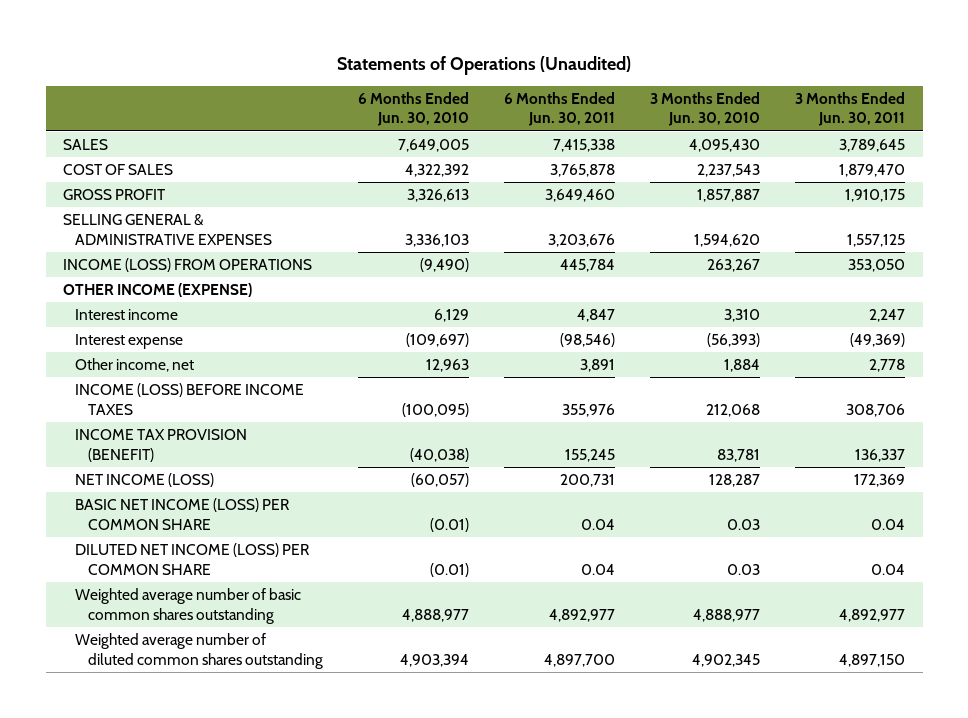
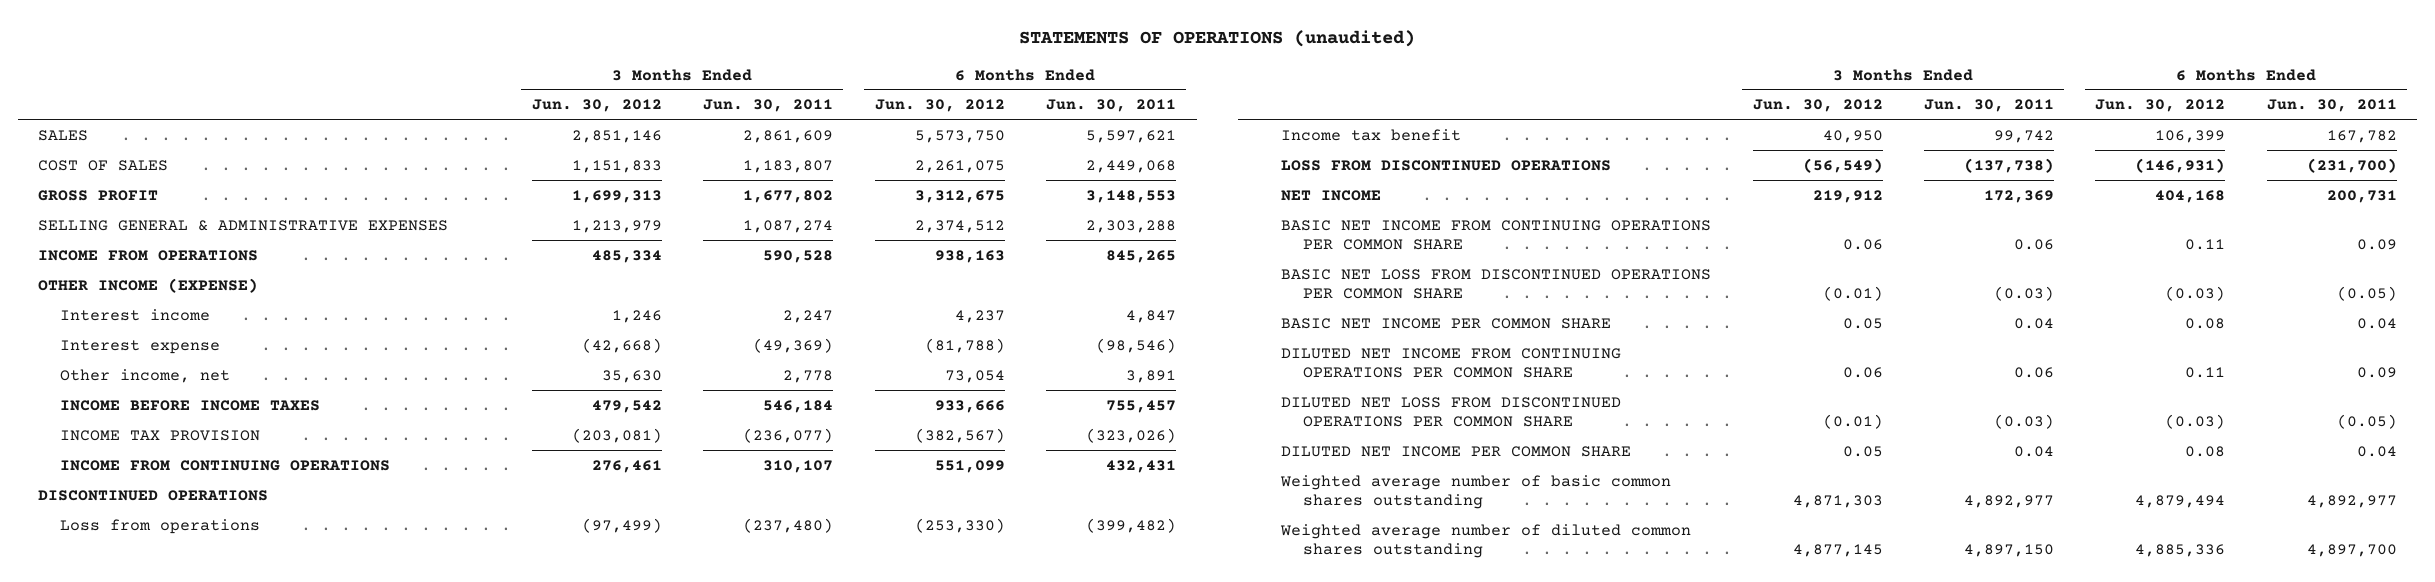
[337,55,632,75] Statements of Operations (Unaudited) -> [1019,30,1416,48] STATEMENTS OF OPERATIONS (unaudited)
[357,91,469,127] 6 Months Ended Jun. 30, 2010 -> none
[650,91,761,127] 3 Months Ended Jun. 30, 2010 -> none
none -> [531,99,662,113] Jun. 30, 2012
none -> [874,99,1005,113] Jun. 30, 2012
[553,139,616,153] 7,415,338 -> [1085,129,1176,143] 5,597,621
[839,139,906,153] 3,789,645 -> [743,129,834,143] 2,861,609
[550,164,616,178] 3,765,878 -> [1085,159,1176,173] 2,449,068
[839,164,906,178] 1,879,470 -> [743,159,834,173] 1,183,807
[545,189,616,203] 3,649,460 -> [1085,189,1176,203] 3,148,553
[845,189,906,203] 1,910,175 -> [743,189,834,203] 1,677,802
[548,233,616,247] 3,203,676 -> [1085,219,1176,233] 2,303,288
[847,233,906,247] 1,557,125 -> [743,219,834,233] 1,087,274
[63,258,313,273] INCOME (LOSS) FROM OPERATIONS -> [38,249,259,261] INCOME FROM OPERATIONS
[560,259,616,273] 445,784 -> [1105,249,1176,263] 845,265
[848,259,906,273] 353,050 -> [763,249,834,263] 590,528
[75,383,305,415] INCOME (LOSS) BEFORE INCOME TAXES -> [60,399,321,411] INCOME BEFORE INCOME TAXES
[562,403,616,417] 355,976 -> [1105,399,1176,413] 755,457
[846,403,906,417] 308,706 -> [763,399,834,413] 546,184
none -> [60,429,261,441] INCOME TAX PROVISION
none -> [60,459,391,471] INCOME FROM CONTINUING OPERATIONS
none -> [38,489,269,501] DISCONTINUED OPERATIONS
none -> [60,518,261,534] Loss from operations
[75,429,248,462] INCOME TAX PROVISION (BENEFIT) -> [1281,128,1462,141] Income tax benefit
[565,448,616,462] 155,245 -> [2326,129,2397,143] 167,782
[855,448,906,462] 136,337 -> [1993,129,2054,143] 99,742
none -> [1281,159,1612,171] LOSS FROM DISCONTINUED OPERATIONS
[75,473,215,488] NET INCOME (LOSS) -> [1281,189,1382,201] NET INCOME
none -> [1281,219,1712,251] BASIC NET INCOME FROM CONTINUING OPERATIONS PER COMMON SHARE
none -> [1281,268,1712,300] BASIC NET LOSS FROM DISCONTINUED OPERATIONS PER COMMON SHARE
[75,498,291,530] BASIC NET INCOME (LOSS) PER COMMON SHARE -> [1281,317,1612,329] BASIC NET INCOME PER COMMON SHARE
none -> [1281,347,1622,379] DILUTED NET INCOME FROM CONTINUING OPERATIONS PER COMMON SHARE
none -> [1281,396,1622,428] DILUTED NET LOSS FROM DISCONTINUED OPERATIONS PER COMMON SHARE
[75,543,311,575] DILUTED NET INCOME (LOSS) PER COMMON SHARE -> [1281,445,1632,457] DILUTED NET INCOME PER COMMON SHARE

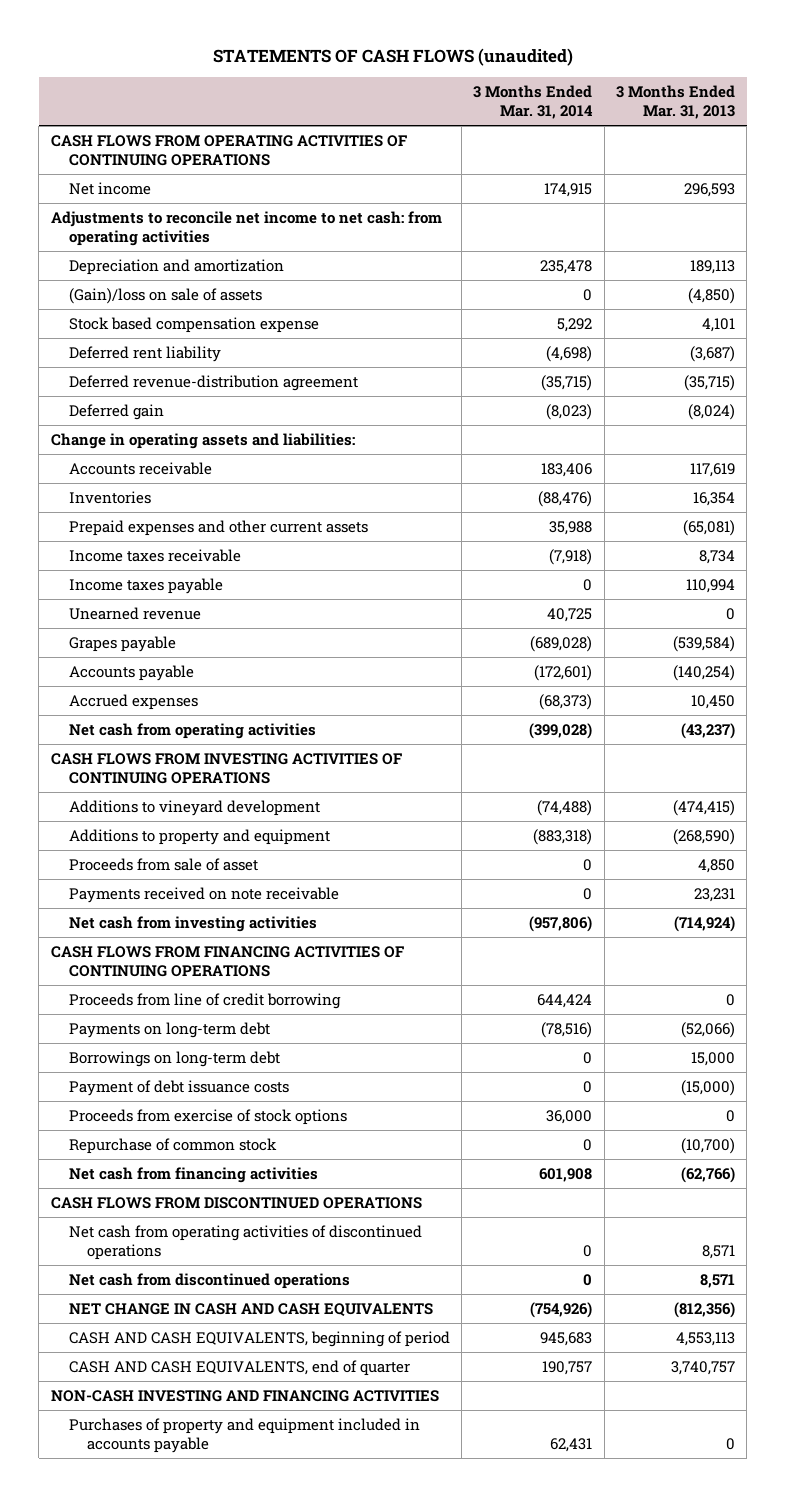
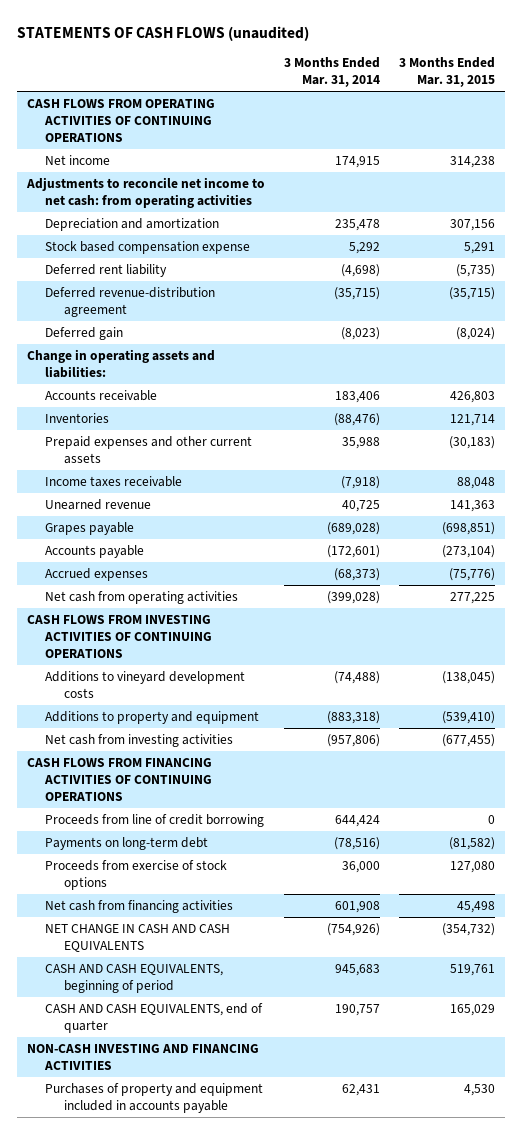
[615,84,735,119] 3 Months Ended Mar. 31, 2013 -> none
none -> [399,56,496,88] 3 Months Ended Mar. 31, 2015
[68,288,262,305] (Gain)/loss on sale of assets -> none
[68,578,223,595] Income taxes payable -> none
[68,800,320,817] Additions to vineyard development -> [45,670,246,699] Additions to vineyard development costs
[68,858,258,872] Proceeds from sale of asset -> none
[68,887,339,904] Payments received on note receivable -> none
[68,1051,280,1068] Borrowings on long-term debt -> none
[68,1080,289,1097] Payment of debt issuance costs -> none
[68,1138,277,1155] Repurchase of common stock -> none
[50,1197,422,1210] CASH FLOWS FROM DISCONTINUED OPERATIONS -> none
[68,1225,422,1261] Net cash from operating activities of discontinued operations -> none
[68,1273,350,1290] Net cash from discontinued operations -> none

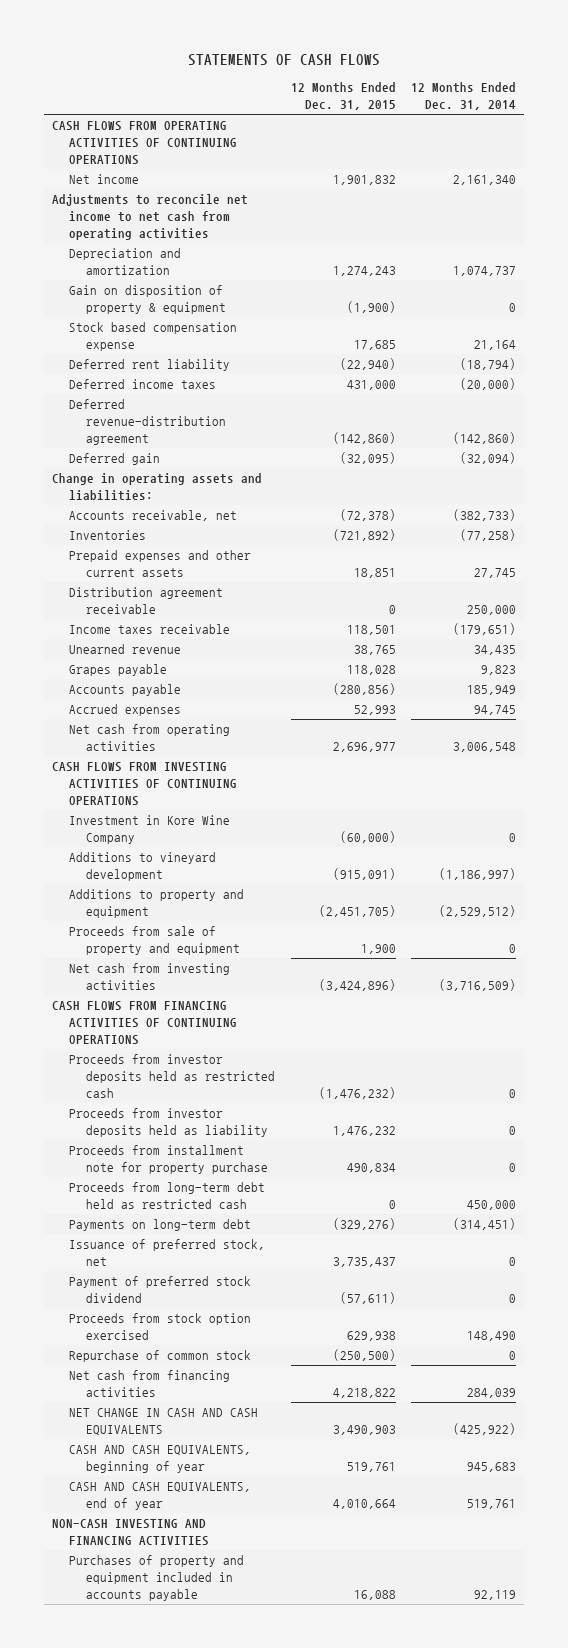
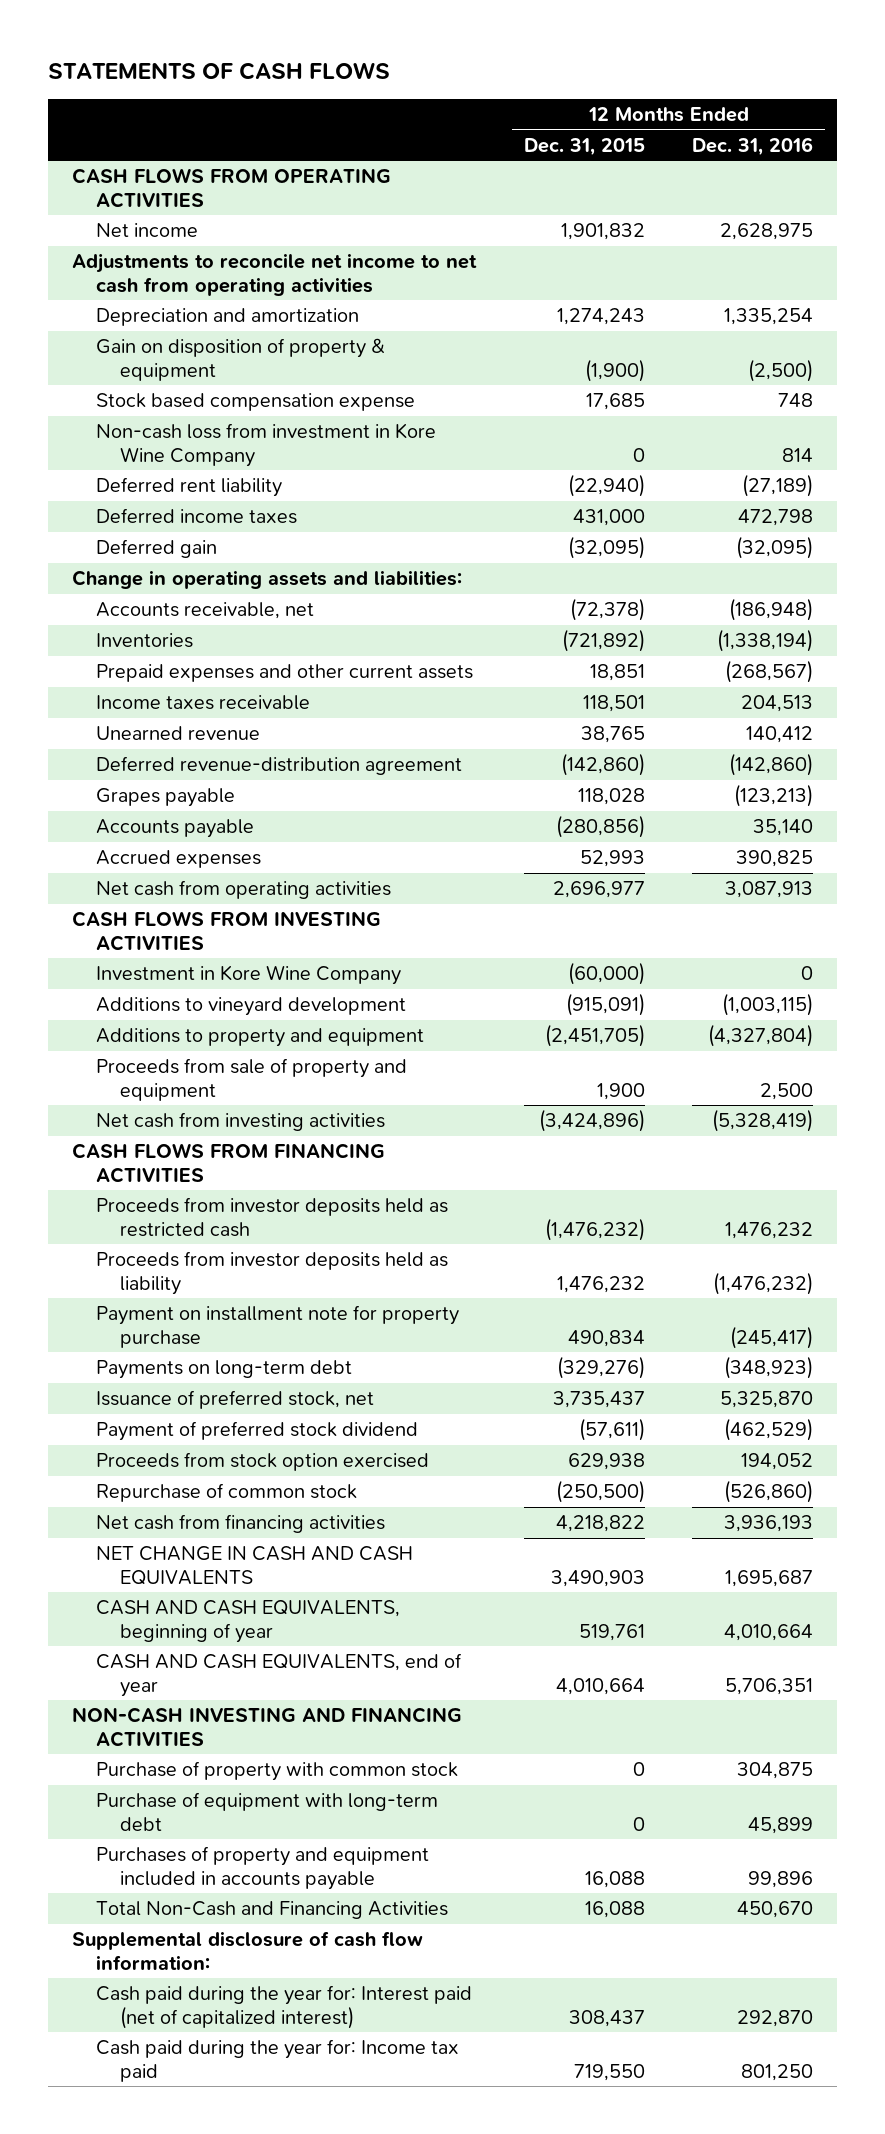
[411,82,517,111] 12 Months Ended Dec. 31, 2014 -> none
none -> [692,136,814,156] Dec. 31, 2016
[51,121,238,165] CASH FLOWS FROM OPERATING ACTIVITIES OF CONTINUING OPERATIONS -> [71,168,391,208] CASH FLOWS FROM OPERATING ACTIVITIES
none -> [95,423,436,467] Non-cash loss from investment in Kore Wine Company
[69,587,224,614] Distribution agreement receivable -> none
[69,399,227,445] Deferred revenue-distribution agreement -> [95,756,462,776] Deferred revenue-distribution agreement
[51,762,238,806] CASH FLOWS FROM INVESTING ACTIVITIES OF CONTINUING OPERATIONS -> [71,911,381,951] CASH FLOWS FROM INVESTING ACTIVITIES
[51,1001,238,1045] CASH FLOWS FROM FINANCING ACTIVITIES OF CONTINUING OPERATIONS -> [71,1143,385,1183] CASH FLOWS FROM FINANCING ACTIVITIES
[69,1182,266,1209] Proceeds from long-term debt held as restricted cash -> none
[69,1145,269,1174] Proceeds from installment note for property purchase -> [95,1305,459,1348] Payment on installment note for property purchase
none -> [95,1761,458,1782] Purchase of property with common stock
none -> [95,1792,438,1831] Purchase of equipment with long-term debt
none -> [95,1901,448,1920] Total Non-Cash and Financing Activities
none -> [71,1931,423,1970] Supplemental disclosure of cash flow information:
none -> [95,1985,472,2029] Cash paid during the year for: Interest paid (net of capitalized interest)
none -> [95,2039,459,2082] Cash paid during the year for: Income tax paid

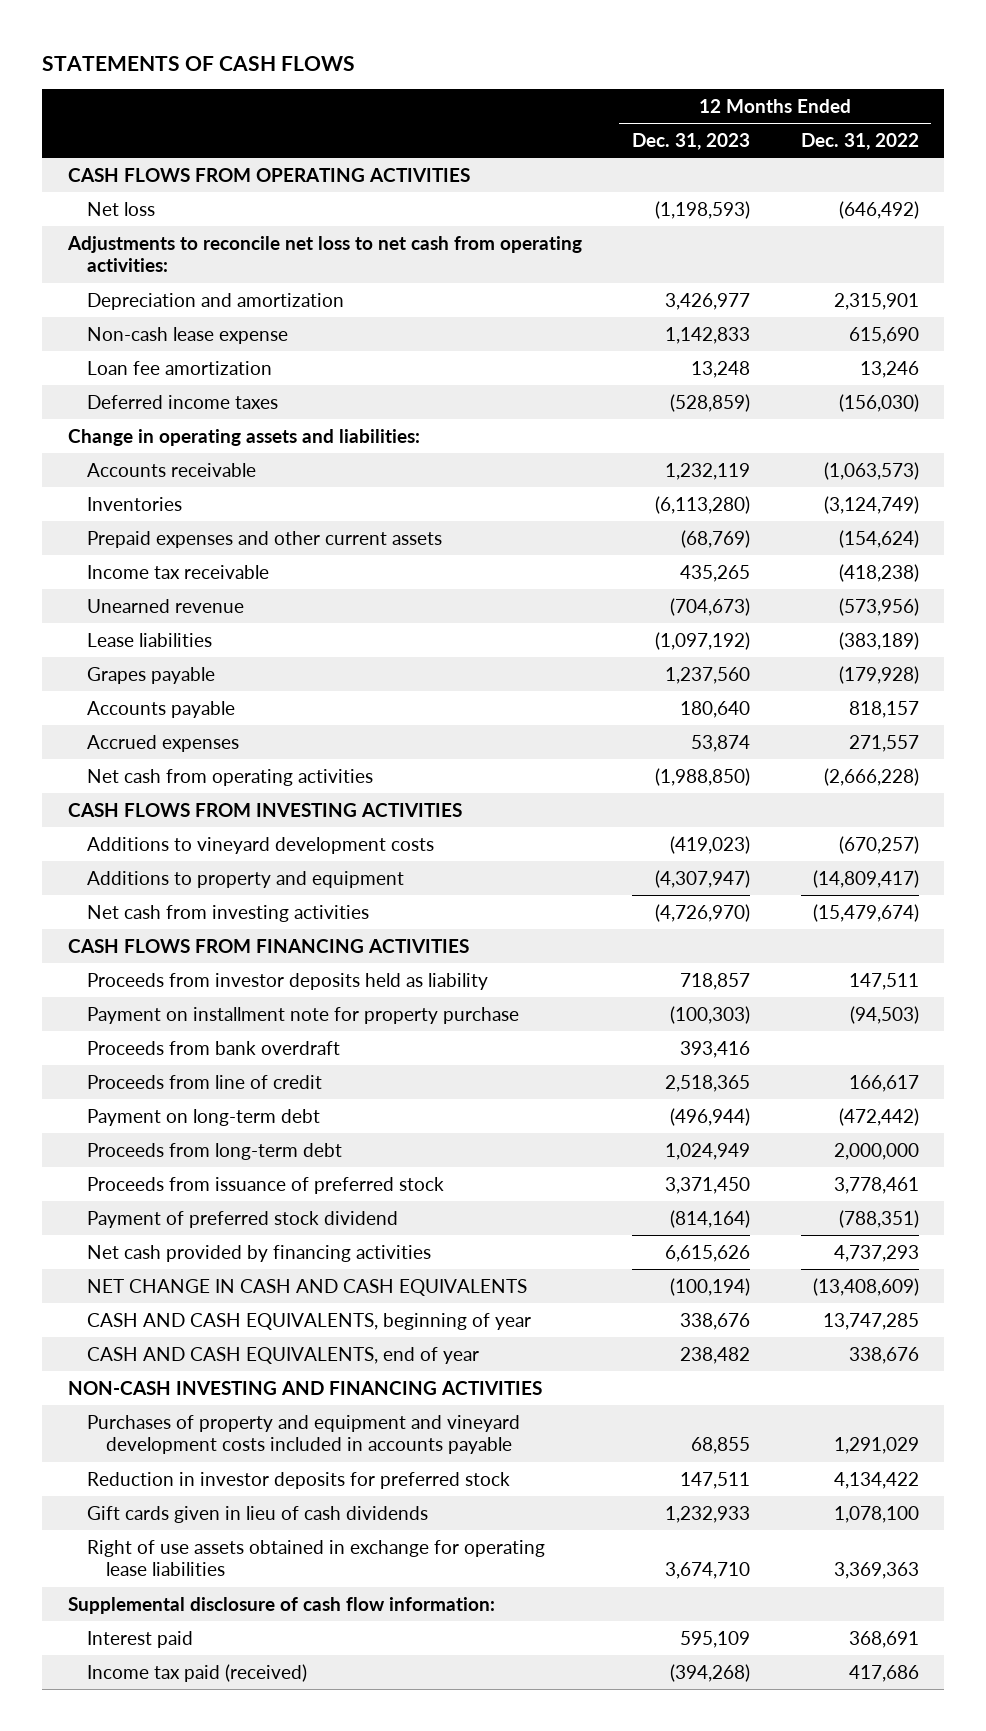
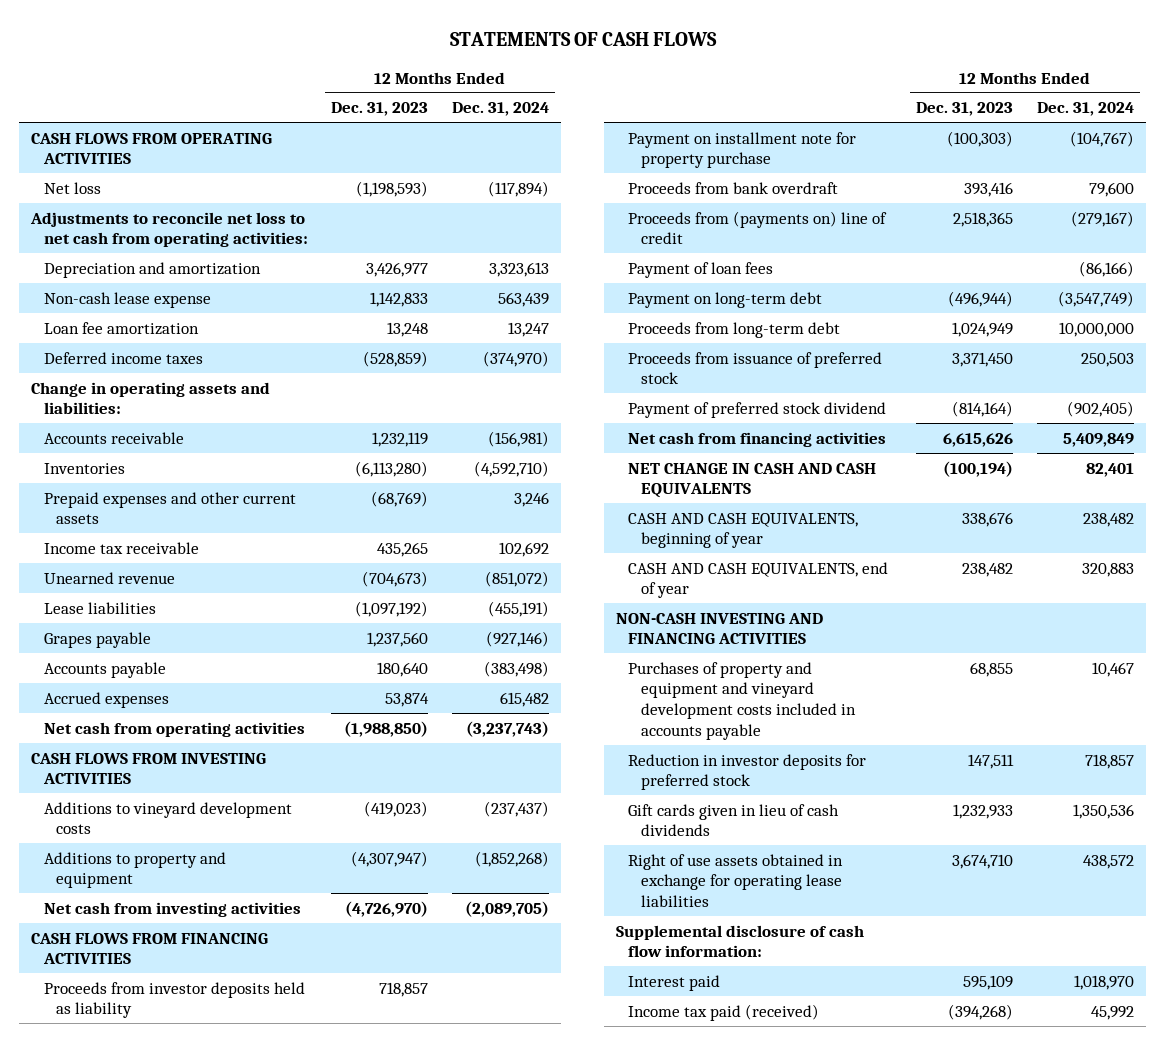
[800,132,919,150] Dec. 31, 2022 -> none
none -> [452,102,550,117] Dec. 31, 2024
[86,1074,322,1089] Proceeds from line of credit -> [628,210,888,245] Proceeds from (payments on) line of credit
none -> [628,261,774,278] Payment of loan fees
[86,1244,431,1262] Net cash provided by financing activities -> [628,431,887,447] Net cash from financing activities

